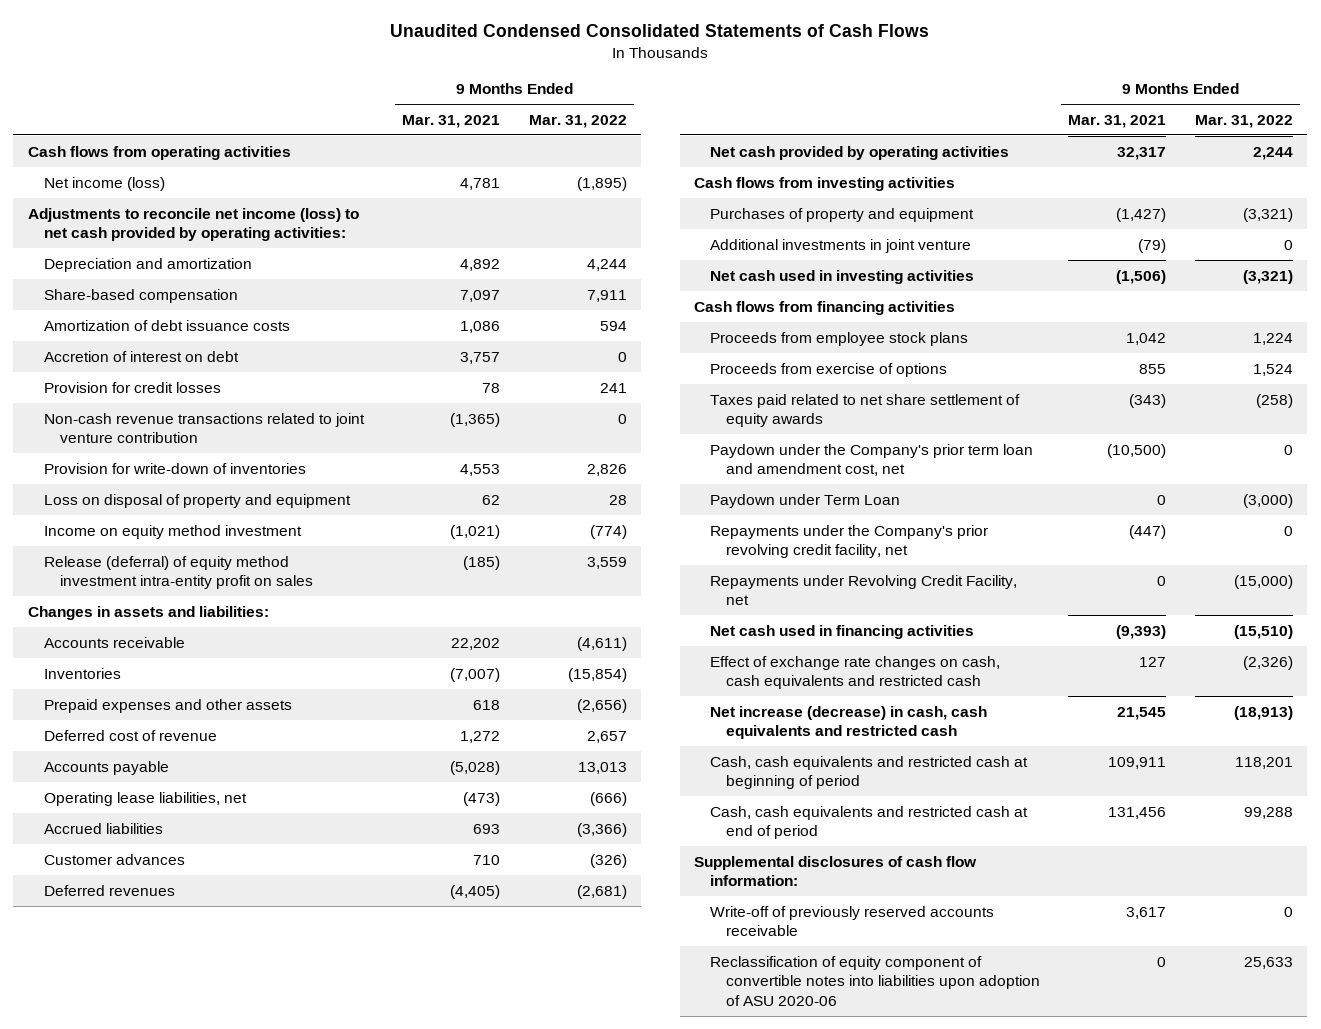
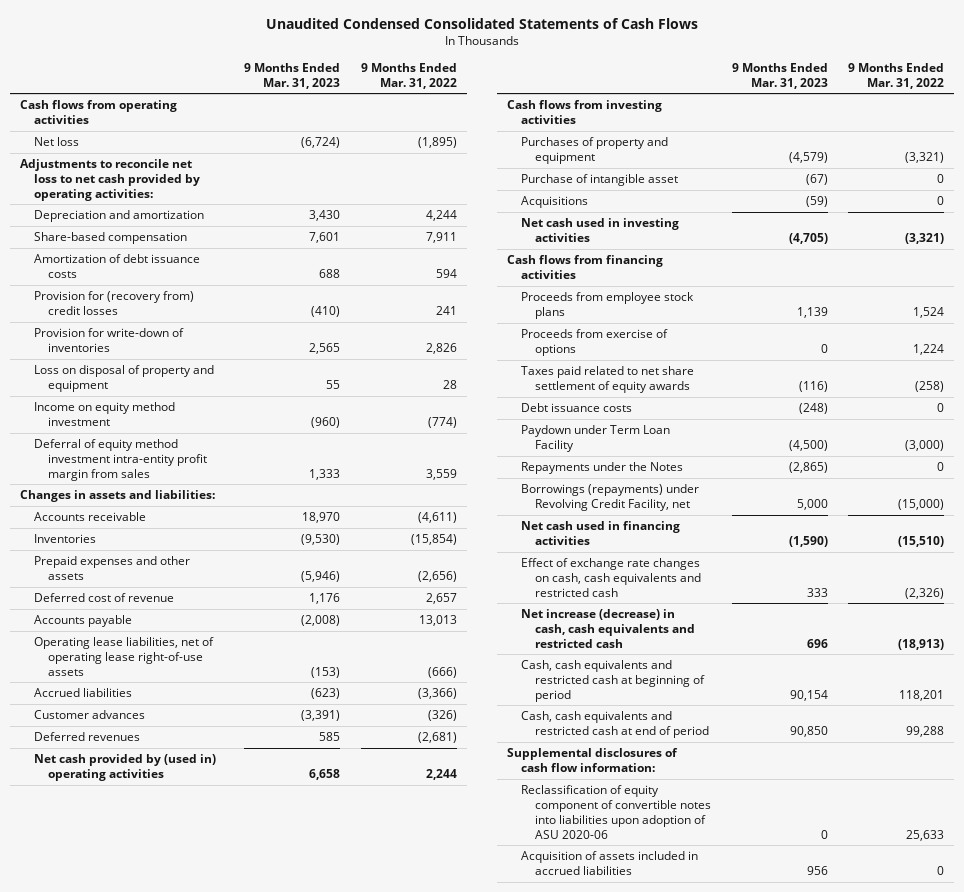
[402,114,501,128] Mar. 31, 2021 -> none
none -> [244,63,341,89] 9 Months Ended Mar. 31, 2023
[43,176,165,191] Net income (loss) -> [33,137,79,147] Net loss
[27,207,359,242] Adjustments to reconcile net income (loss) to net cash provided by operating activities: -> [20,159,200,201] Adjustments to reconcile net loss to net cash provided by operating activities:
[43,350,239,362] Accretion of interest on debt -> none
[43,412,365,444] Non-cash revenue transactions related to joint venture contribution -> none
[43,381,221,393] Provision for credit losses -> [33,291,194,315] Provision for (recovery from) credit losses
[43,555,313,590] Release (deferral) of equity method investment intra-entity profit on sales -> [33,439,207,481] Deferral of equity method investment intra-entity profit margin from sales
[43,791,247,806] Operating lease liabilities, net -> [33,637,214,676] Operating lease liabilities, net of operating lease right-of-use assets
[709,145,1009,160] Net cash provided by operating activities -> [33,754,216,781] Net cash provided by (used in) operating activities
[709,238,971,253] Additional investments in joint venture -> none
none -> [521,174,679,187] Purchase of intangible asset
none -> [521,196,589,209] Acquisitions
[1253,332,1294,345] 1,224 -> [913,306,945,318] 1,524
[1253,363,1294,376] 1,524 -> [913,343,945,355] 1,224
[709,443,1033,477] Paydown under the Company's prior term loan and amendment cost, net -> none
[709,524,988,559] Repayments under the Company's prior revolving credit facility, net -> none
none -> [521,403,633,413] Debt issuance costs
[709,493,900,508] Paydown under Term Loan -> [521,425,671,452] Paydown under Term Loan Facility
none -> [521,462,684,475] Repayments under the Notes
[709,574,1017,606] Repayments under Revolving Credit Facility, net -> [521,484,700,511] Borrowings (repayments) under Revolving Credit Facility, net
[709,905,994,937] Write-off of previously reserved accounts receivable -> none
none -> [521,851,699,875] Acquisition of assets included in accrued liabilities

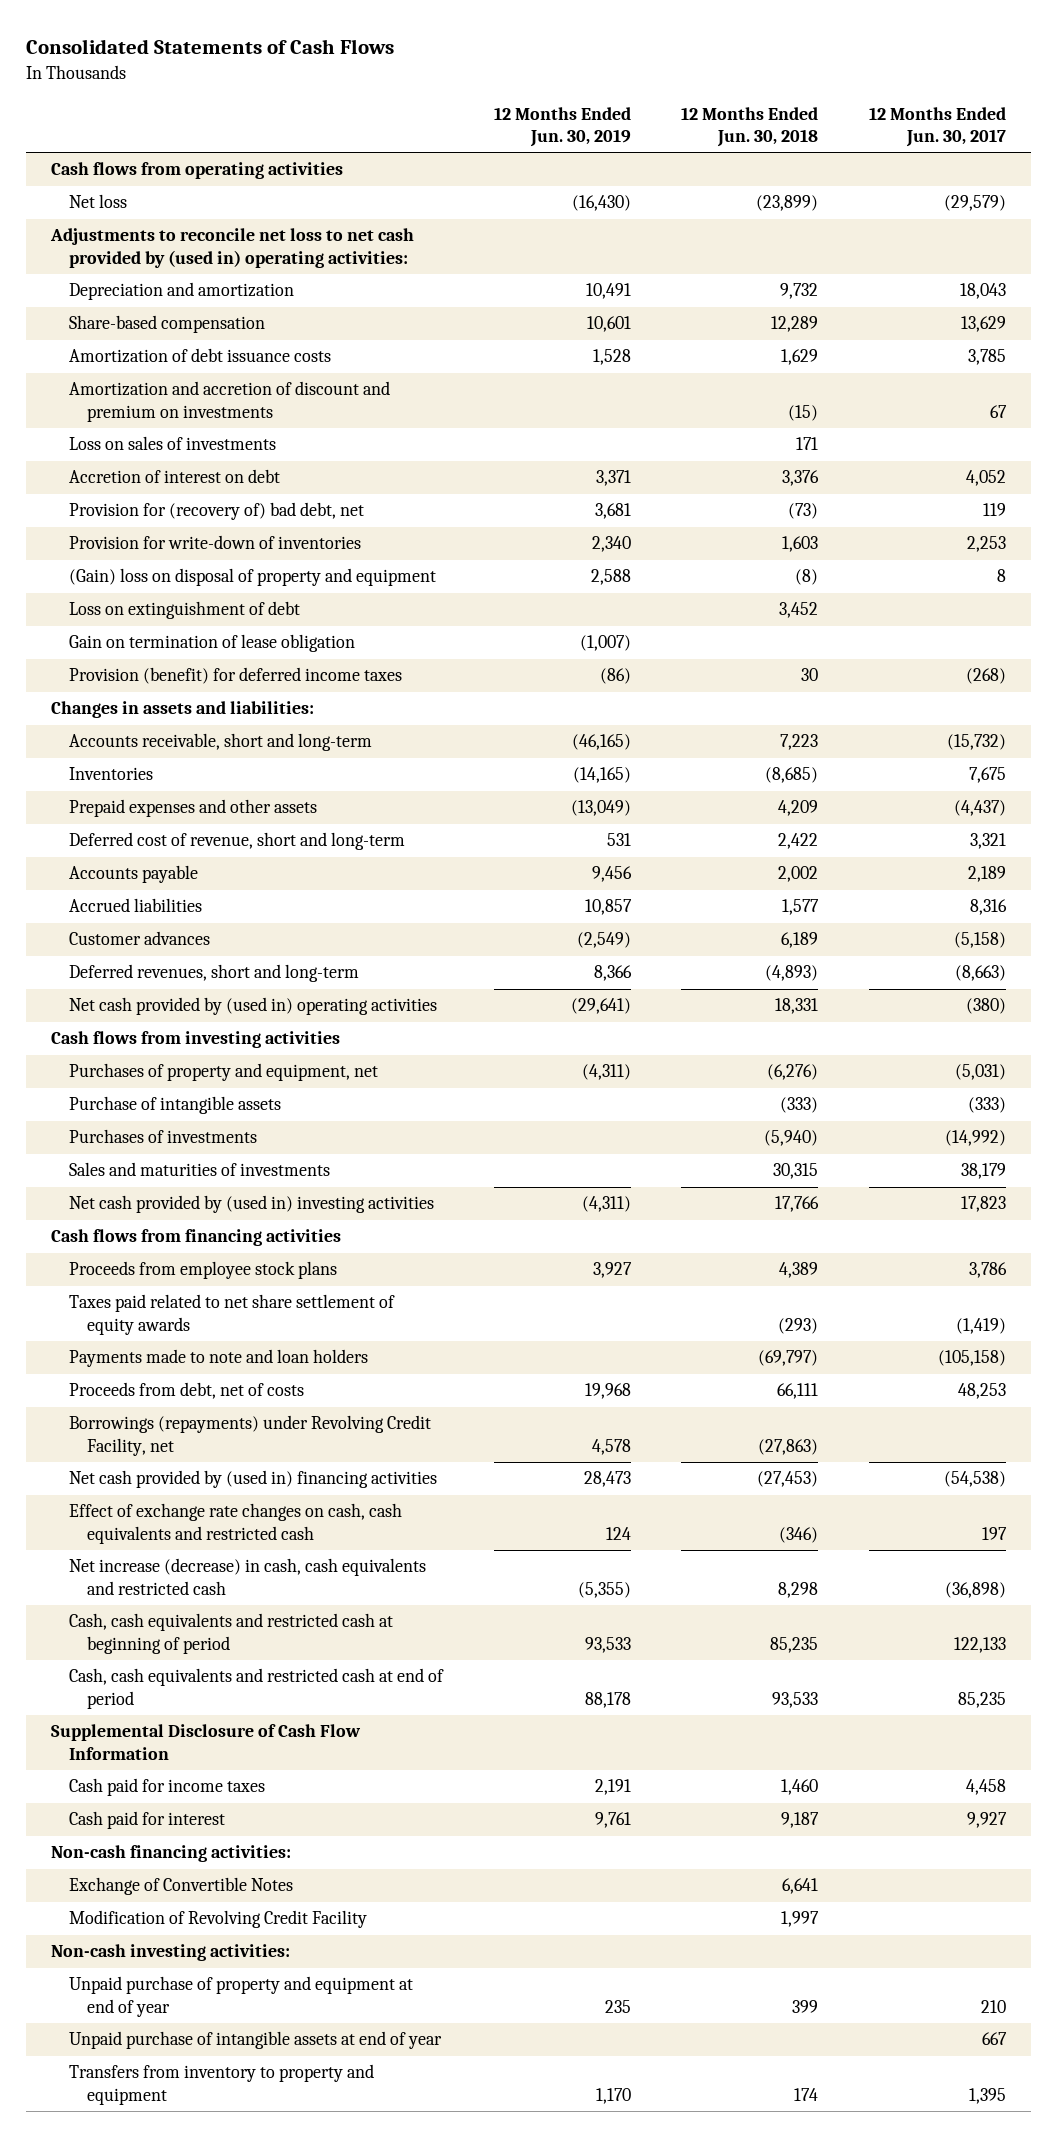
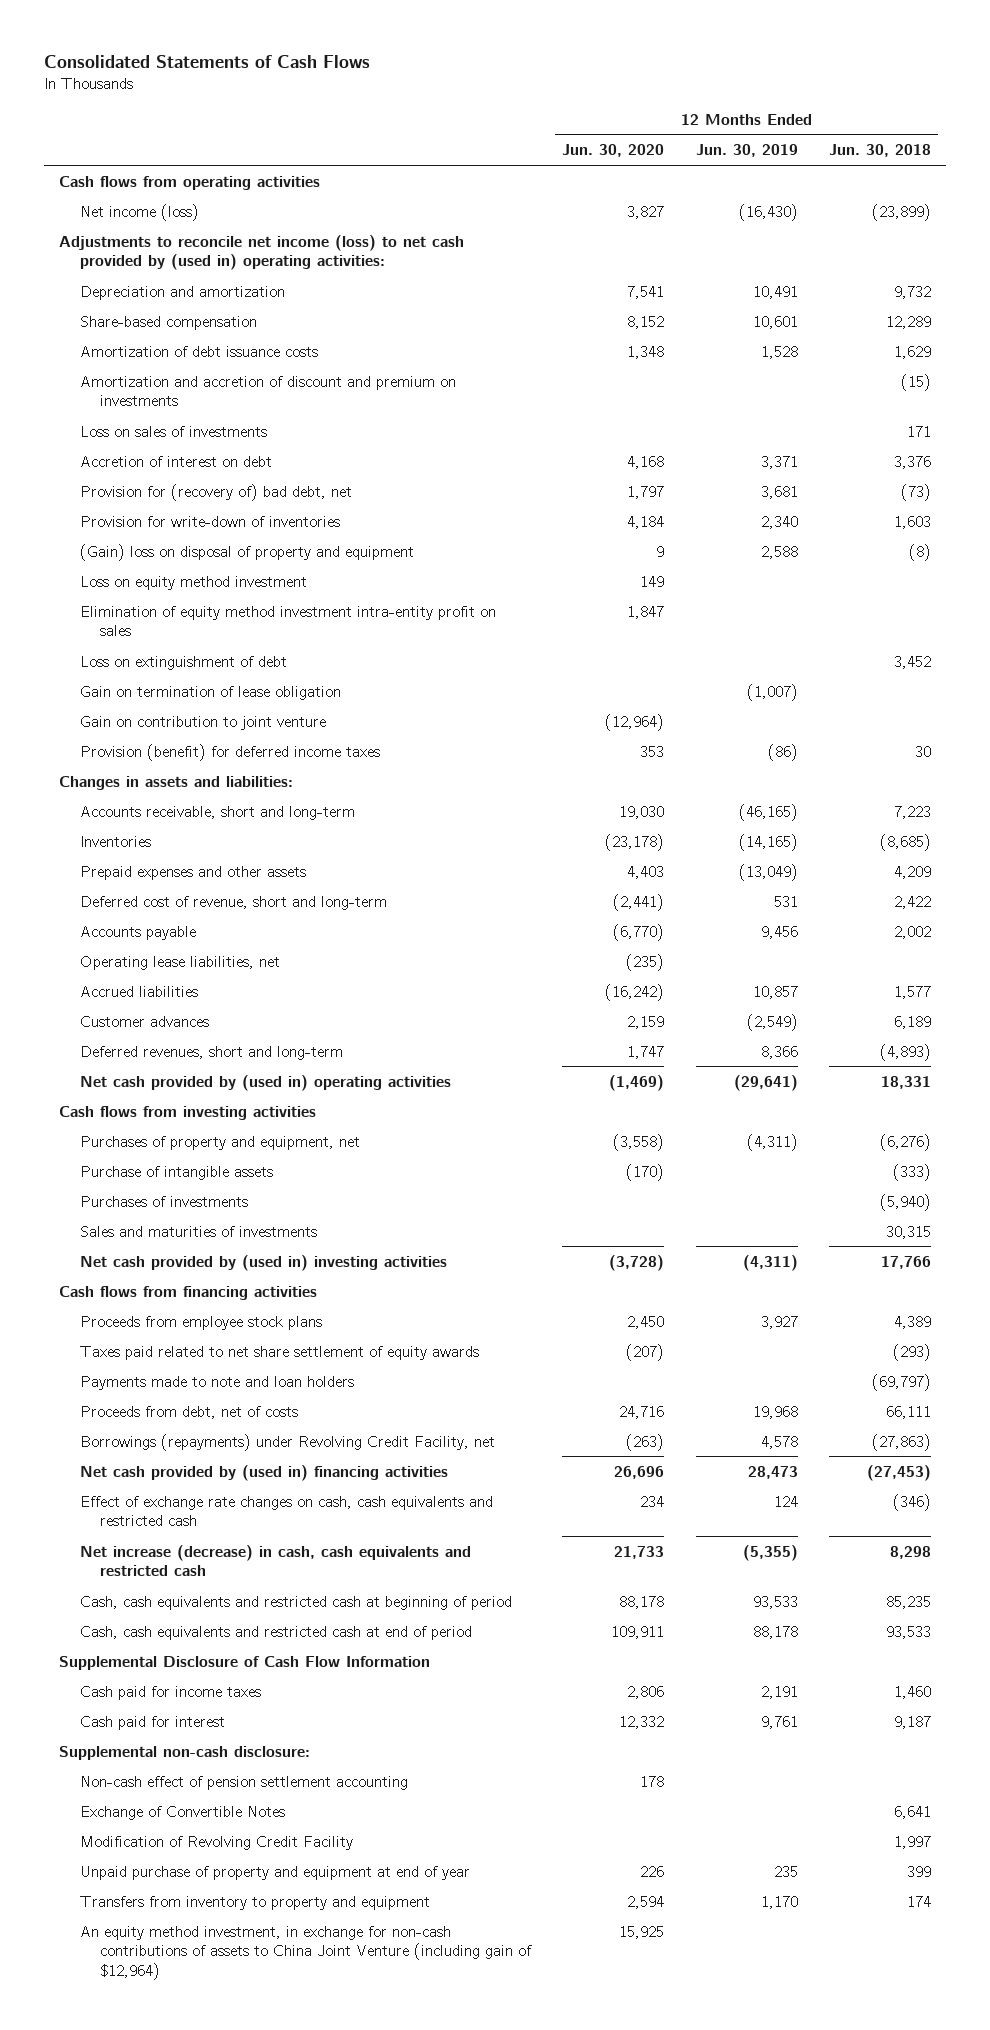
[868,106,1006,148] 12 Months Ended Jun. 30, 2017 -> none
none -> [562,144,665,158] Jun. 30, 2020
[69,194,128,209] Net loss -> [79,203,199,221] Net income (loss)
[50,228,415,269] Adjustments to reconcile net loss to net cash provided by (used in) operating activities: -> [59,234,465,271] Adjustments to reconcile net income (loss) to net cash provided by (used in) operating activities:
none -> [79,575,307,590] Loss on equity method investment
none -> [79,605,496,637] Elimination of equity method investment intra-entity profit on sales
none -> [79,715,326,730] Gain on contribution to joint venture
none -> [79,955,280,970] Operating lease liabilities, net
[51,1845,292,1863] Non-cash financing activities: -> none
none -> [59,1745,311,1760] Supplemental non-cash disclosure:
none -> [79,1775,408,1790] Non-cash effect of pension settlement accounting
[51,1944,291,1962] Non-cash investing activities: -> none
[69,2031,443,2050] Unpaid purchase of intangible assets at end of year -> none
none -> [79,1925,533,1981] An equity method investment, in exchange for non-cash contributions of assets to China Joint Venture (including gain of $12,964)

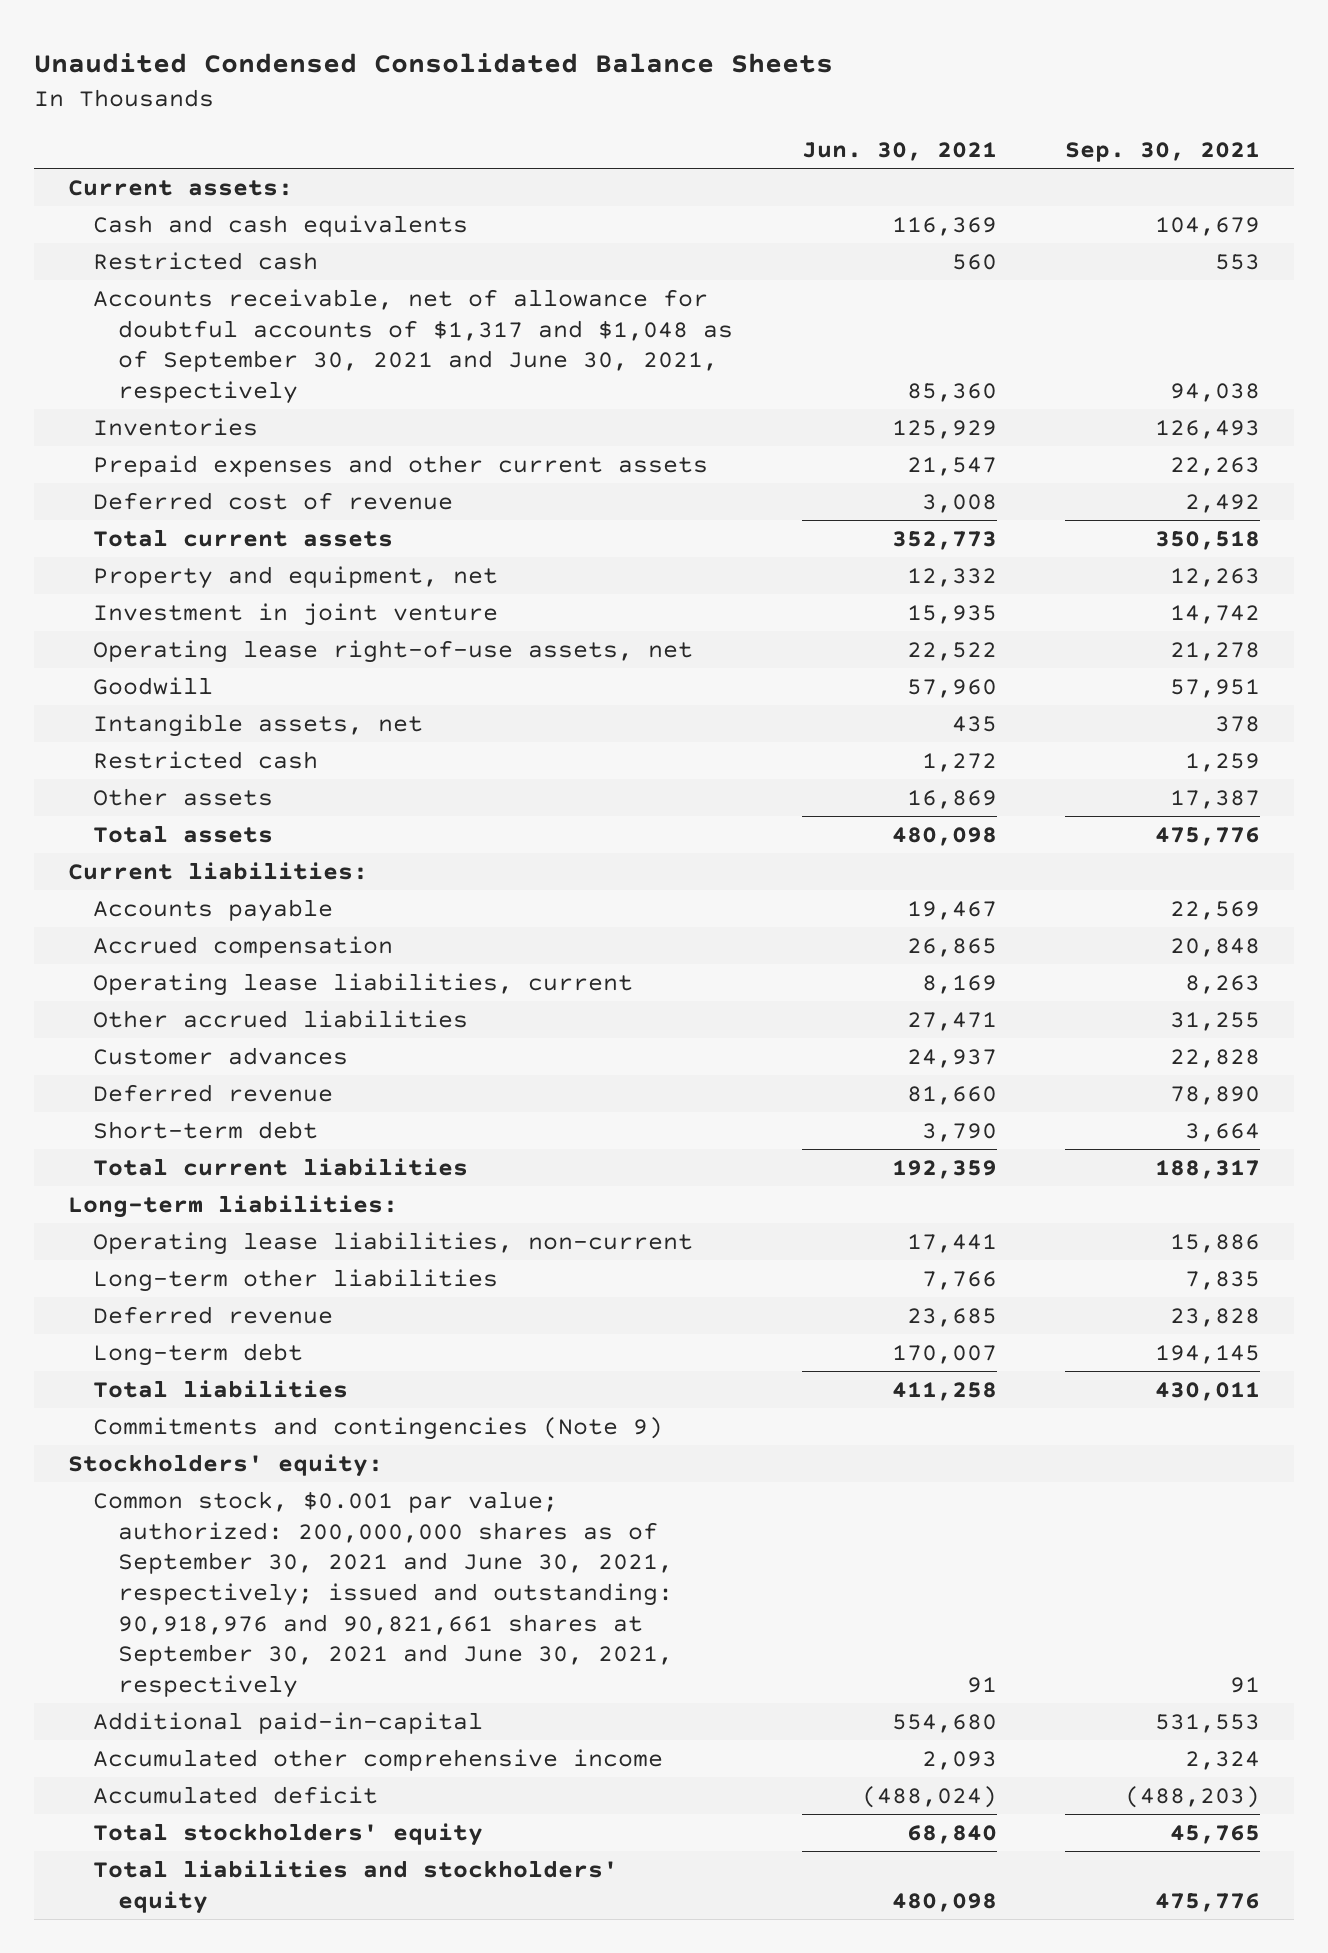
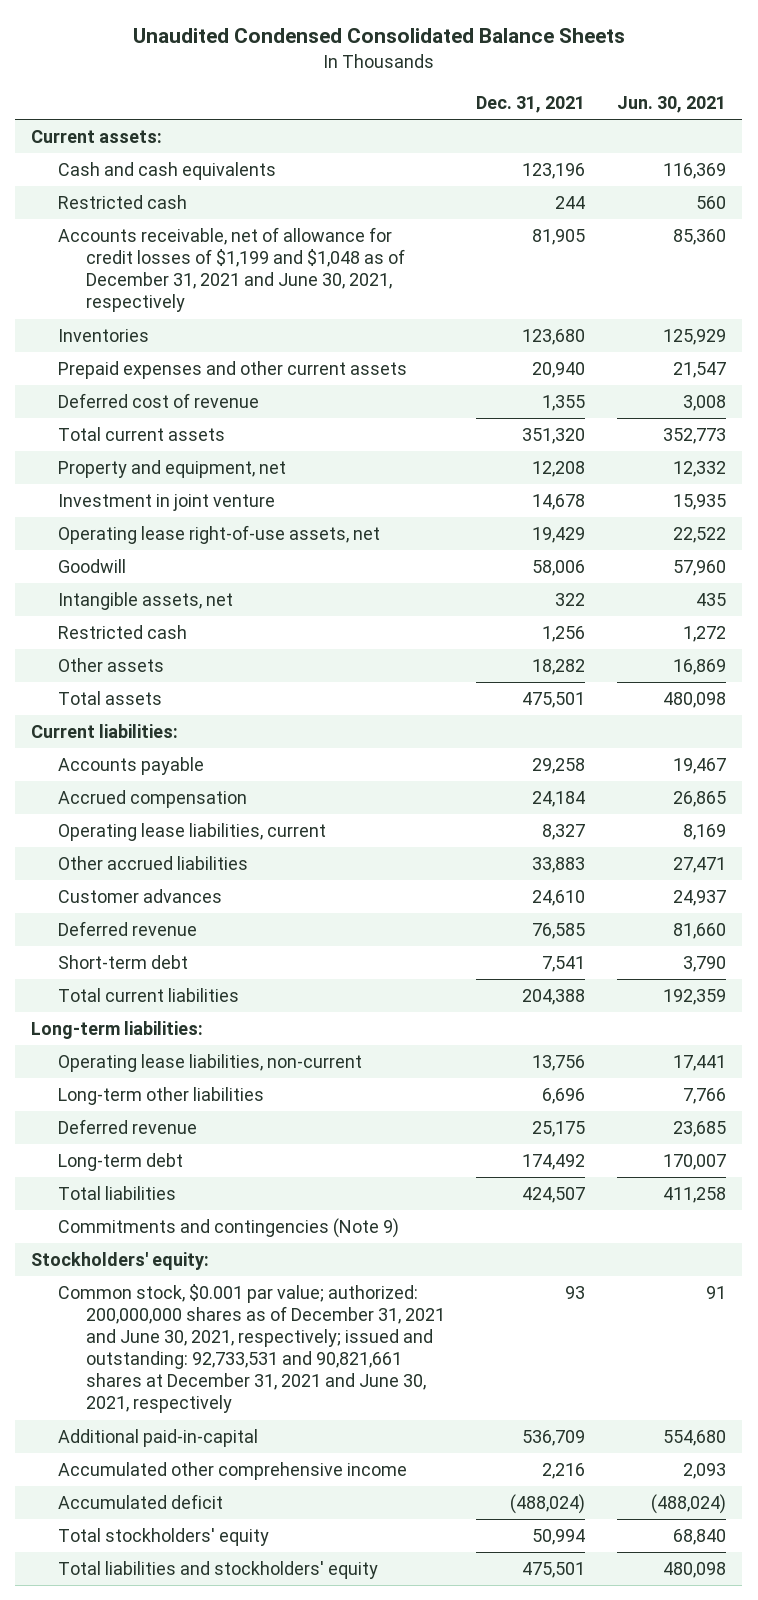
[1065,141,1261,162] Sep. 30, 2021 -> none
none -> [476,96,586,114] Dec. 31, 2021
[93,288,734,404] Accounts receivable, net of allowance for doubtful accounts of $1,317 and $1,048 as of September 30, 2021 and June 30, 2021, respectively -> [58,227,405,313] Accounts receivable, net of allowance for credit losses of $1,199 and $1,048 as of December 31, 2021 and June 30, 2021, respectively
[93,1490,674,1698] Common stock, $0.001 par value; authorized: 200,000,000 shares as of September 30, 2021 and June 30, 2021, respectively; issued and outstanding: 90,918,976 and 90,821,661 shares at September 30, 2021 and June 30, 2021, respectively -> [58,1284,445,1414] Common stock, $0.001 par value; authorized: 200,000,000 shares as of December 31, 2021 and June 30, 2021, respectively; issued and outstanding: 92,733,531 and 90,821,661 shares at December 31, 2021 and June 30, 2021, respectively

